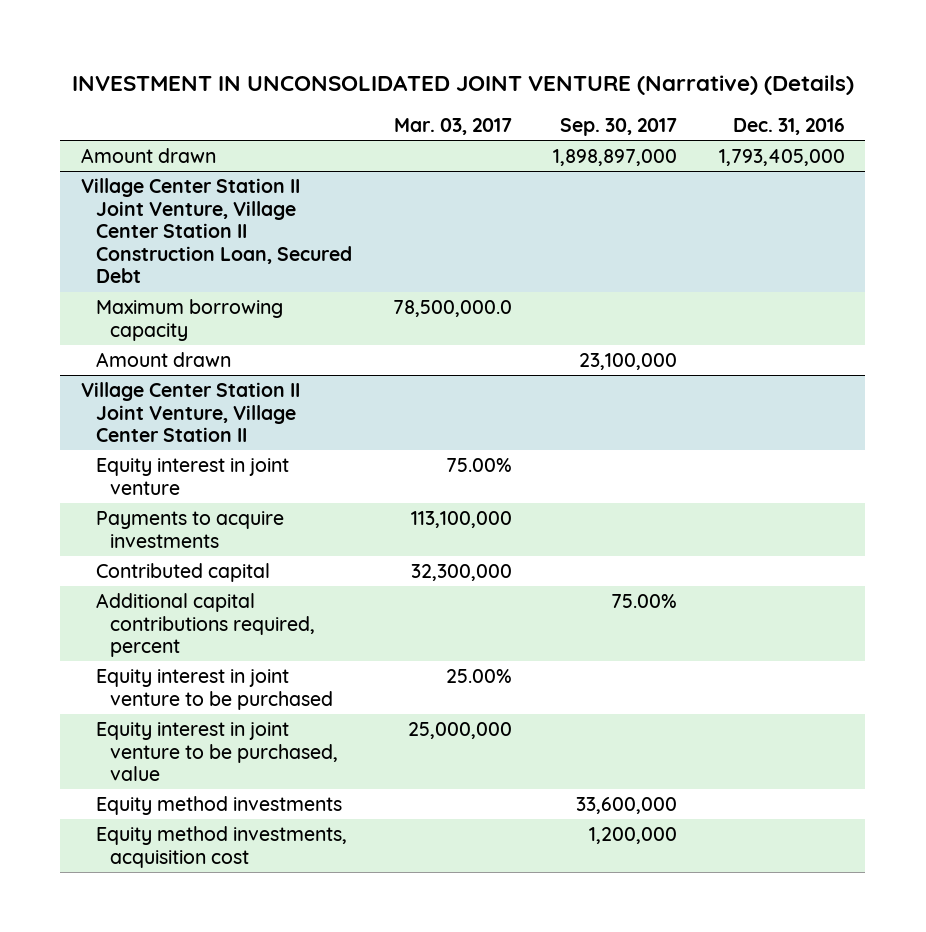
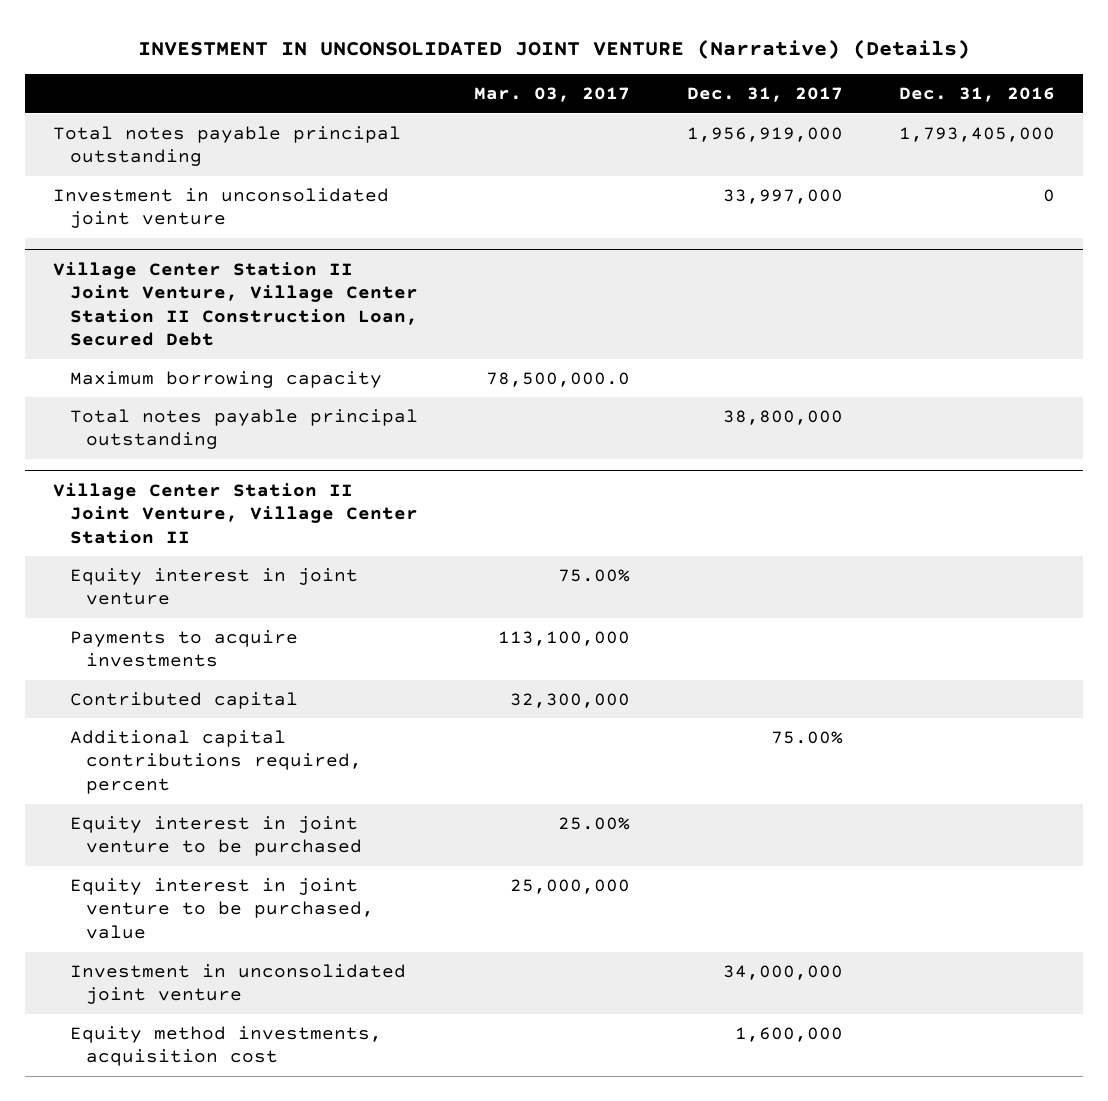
[560,117,678,136] Sep. 30, 2017 -> none
none -> [686,87,843,103] Dec. 31, 2017
[81,147,217,163] Amount drawn -> [53,125,402,167] Total notes payable principal outstanding
none -> [53,187,390,229] Investment in unconsolidated joint venture
[95,351,231,367] Amount drawn -> [69,408,418,450] Total notes payable principal outstanding
[95,795,342,815] Equity method investments -> [69,963,406,1005] Investment in unconsolidated joint venture

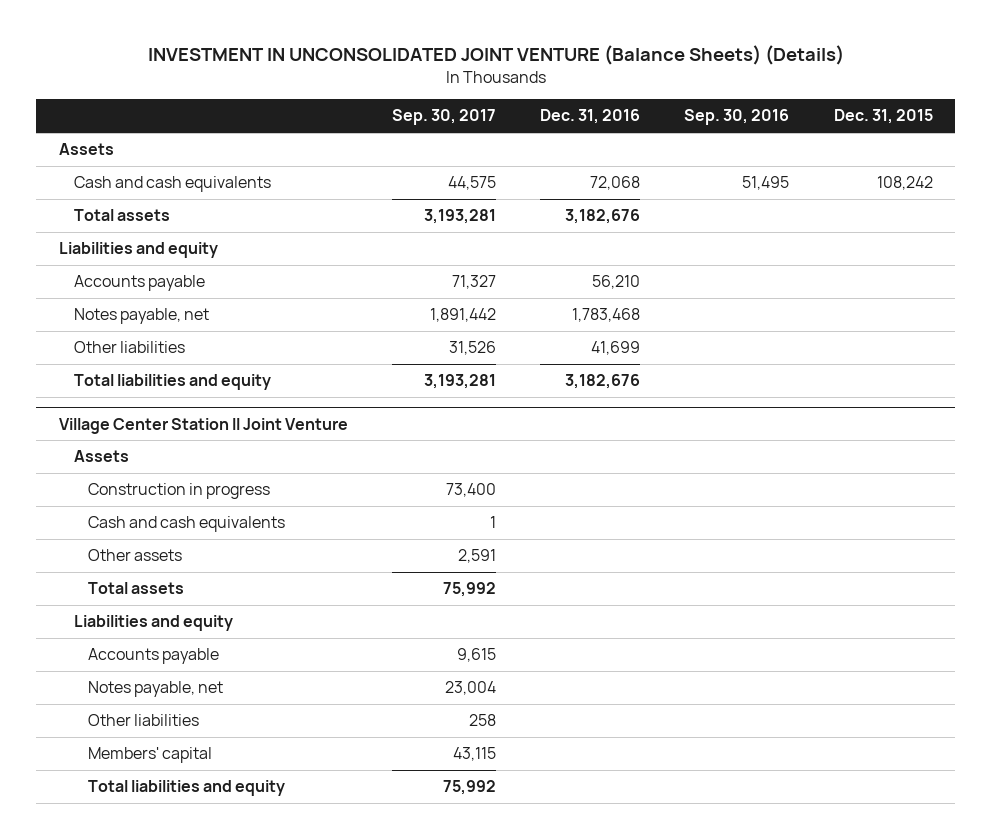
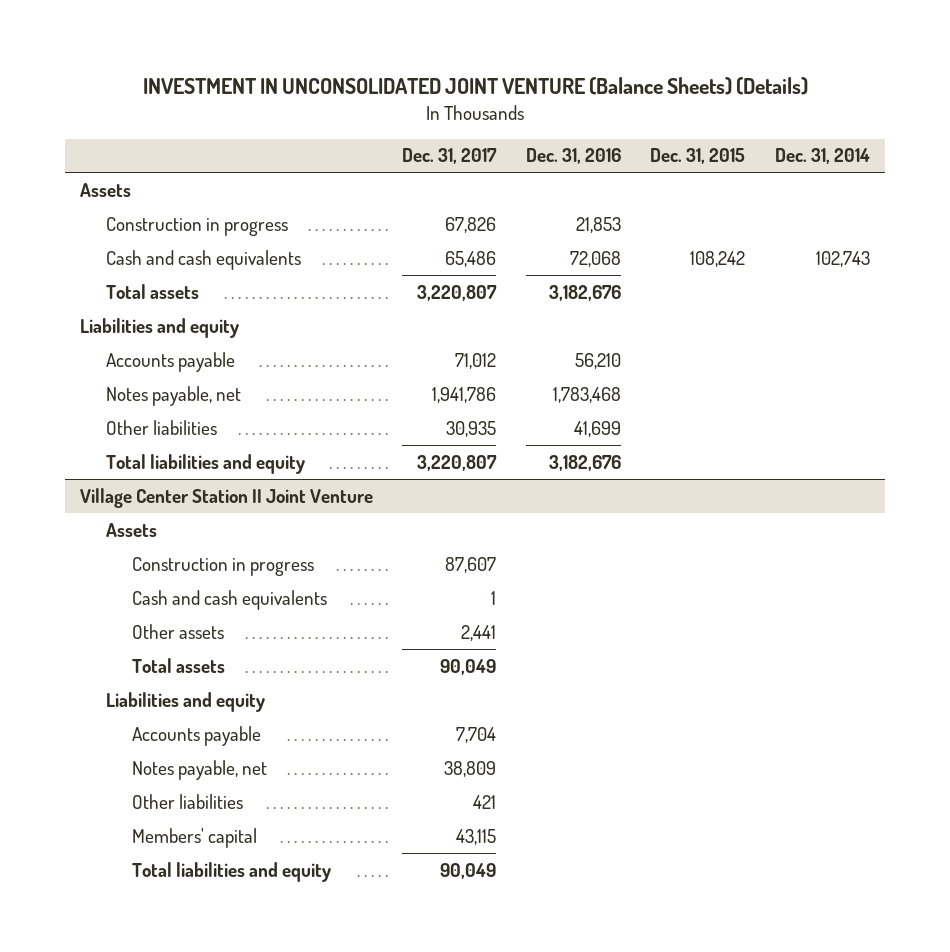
[391,109,496,126] Sep. 30, 2017 -> none
[684,109,790,126] Sep. 30, 2016 -> none
none -> [402,148,498,165] Dec. 31, 2017
none -> [774,148,870,165] Dec. 31, 2014
none -> [106,216,289,236] Construction in progress

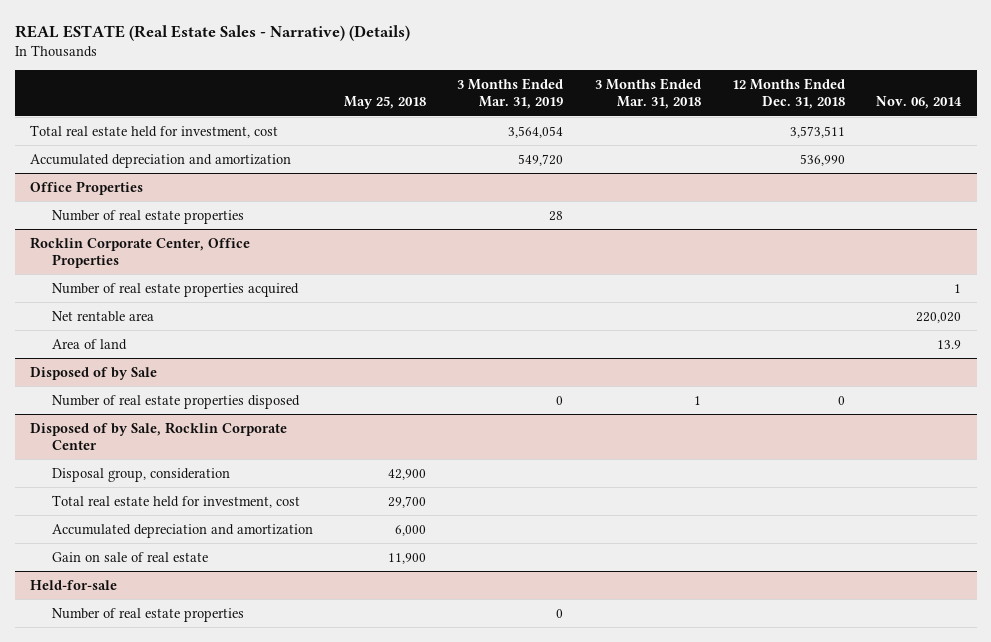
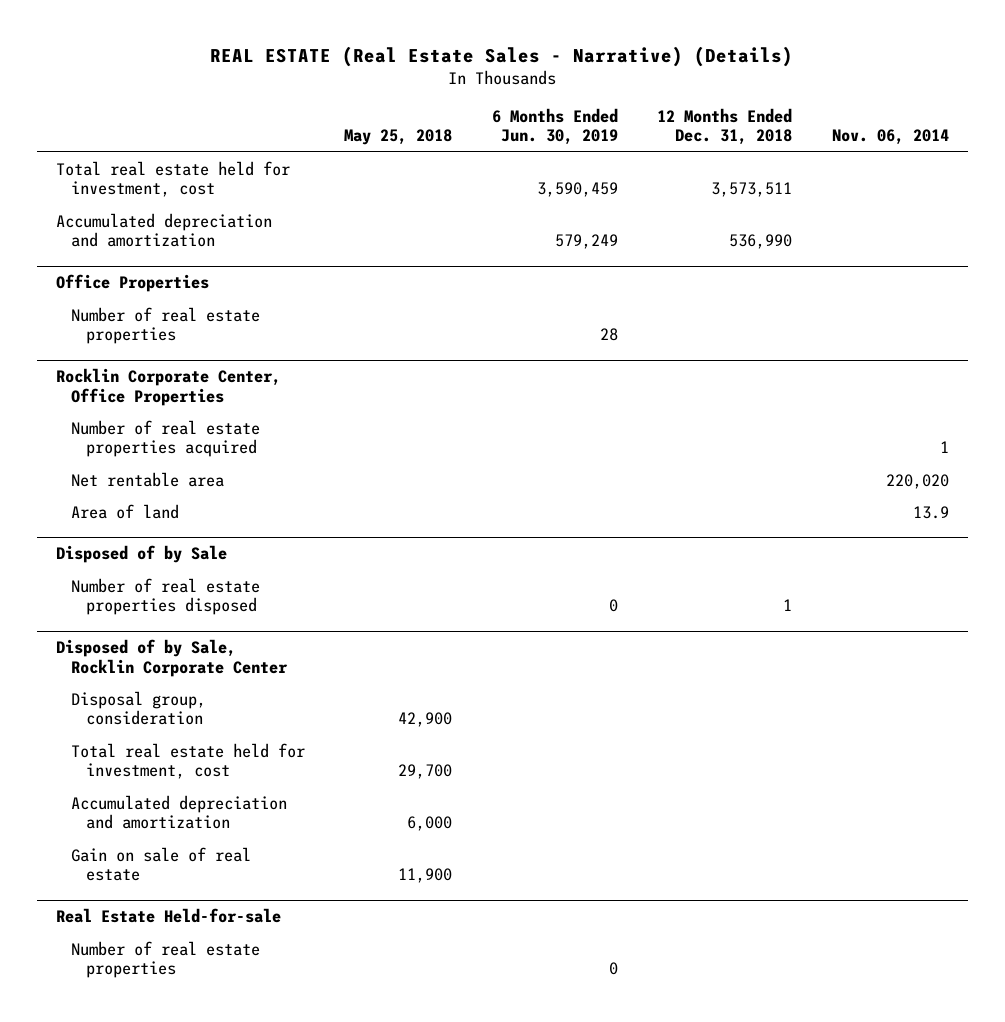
[457,77,564,110] 3 Months Ended Mar. 31, 2019 -> none
[594,77,701,110] 3 Months Ended Mar. 31, 2018 -> none
none -> [491,107,618,146] 6 Months Ended Jun. 30, 2019
[837,395,845,405] 0 -> [783,599,793,612] 1
[30,579,118,590] Held-for-sale -> [56,908,282,924] Real Estate Held-for-sale

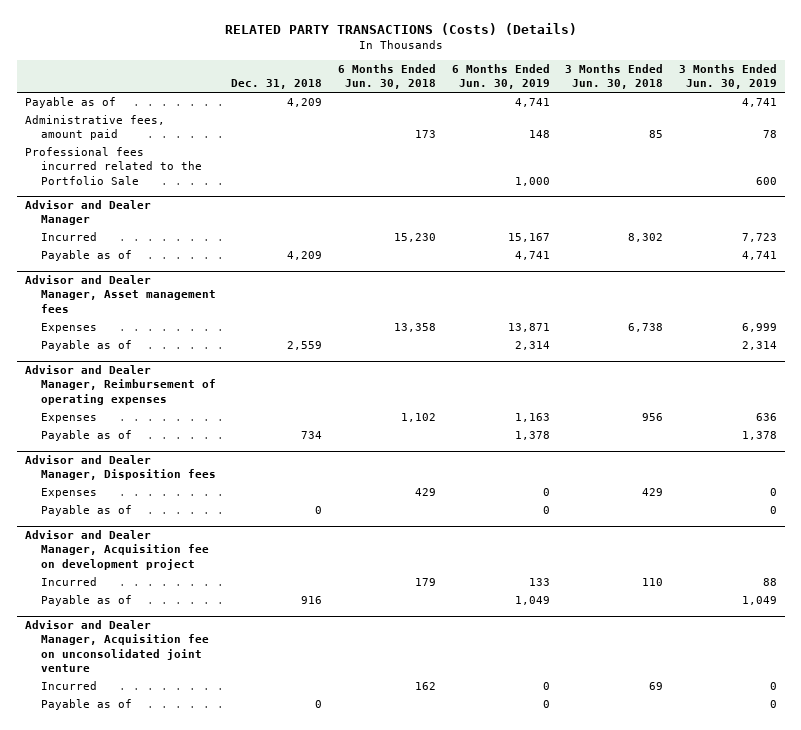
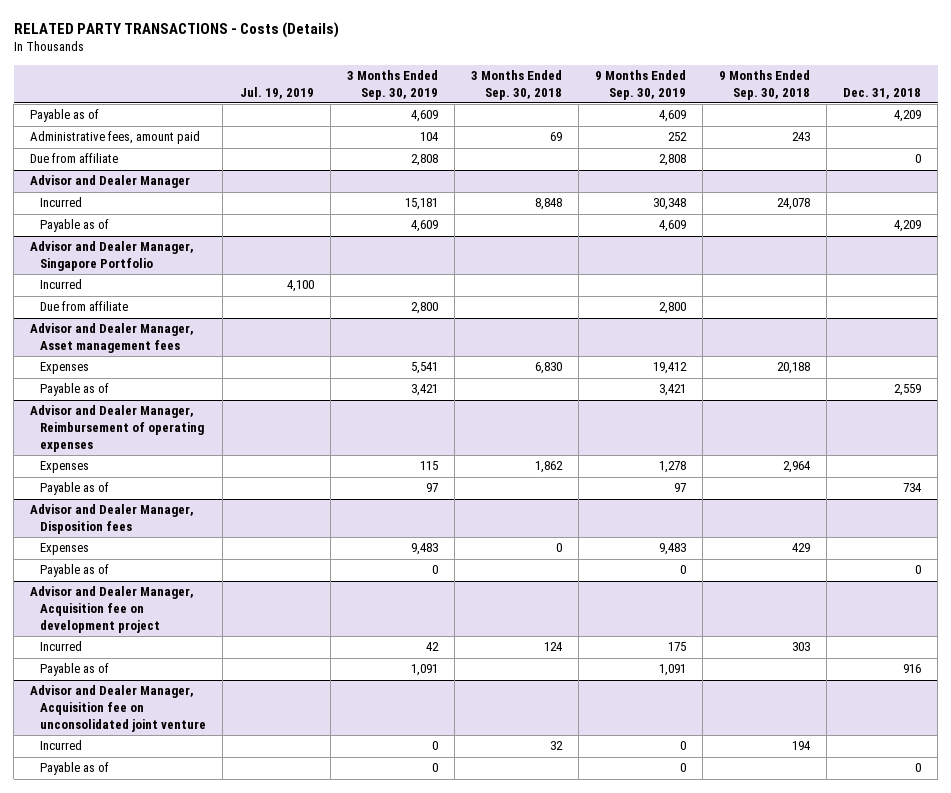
[224,23,577,36] RELATED PARTY TRANSACTIONS (Costs) (Details) -> [13,21,339,38] RELATED PARTY TRANSACTIONS - Costs (Details)
[337,63,436,90] 6 Months Ended Jun. 30, 2018 -> none
[451,63,550,90] 6 Months Ended Jun. 30, 2019 -> none
[565,63,664,90] 3 Months Ended Jun. 30, 2018 -> none
[678,63,777,90] 3 Months Ended Jun. 30, 2019 -> none
none -> [239,86,314,99] Jul. 19, 2019
none -> [346,69,438,100] 3 Months Ended Sep. 30, 2019
none -> [470,69,562,100] 3 Months Ended Sep. 30, 2018
none -> [595,69,687,100] 9 Months Ended Sep. 30, 2019
none -> [719,69,811,100] 9 Months Ended Sep. 30, 2018
[24,146,202,185] Professional fees incurred related to the Portfolio Sale -> none
none -> [30,153,119,164] Due from affiliate
none -> [30,241,195,272] Advisor and Dealer Manager, Singapore Portfolio
none -> [40,279,83,290] Incurred
none -> [40,301,129,312] Due from affiliate

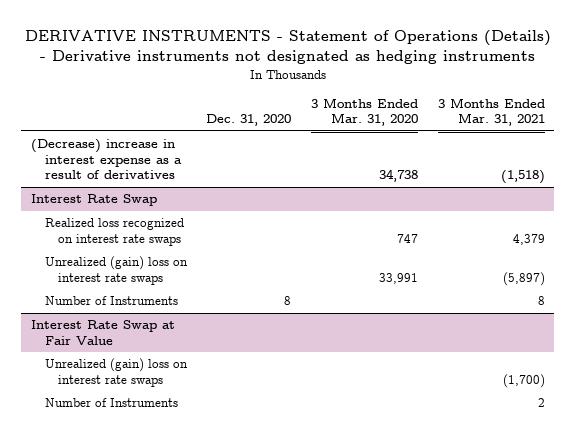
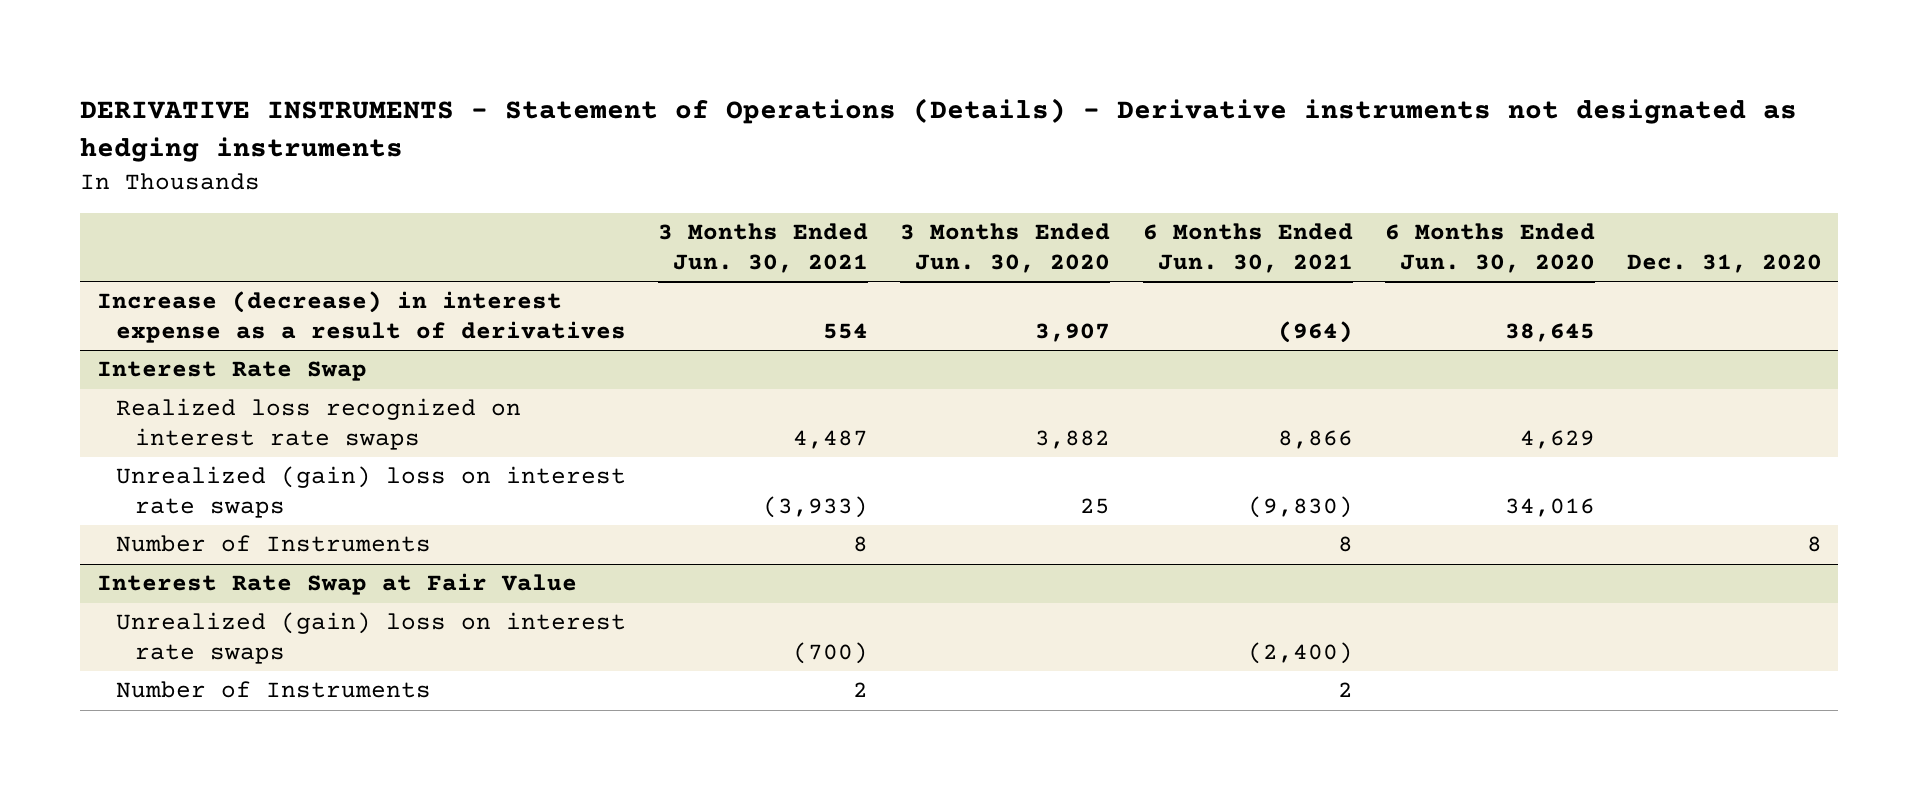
[310,97,418,127] 3 Months Ended Mar. 31, 2020 -> none
[437,97,545,127] 3 Months Ended Mar. 31, 2021 -> none
none -> [658,223,869,273] 3 Months Ended Jun. 30, 2021
none -> [900,223,1111,273] 3 Months Ended Jun. 30, 2020
none -> [1142,223,1353,273] 6 Months Ended Jun. 30, 2021
none -> [1385,223,1596,273] 6 Months Ended Jun. 30, 2020
[31,139,182,180] (Decrease) increase in interest expense as a result of derivatives -> [96,291,626,343] Increase (decrease) in interest expense as a result of derivatives

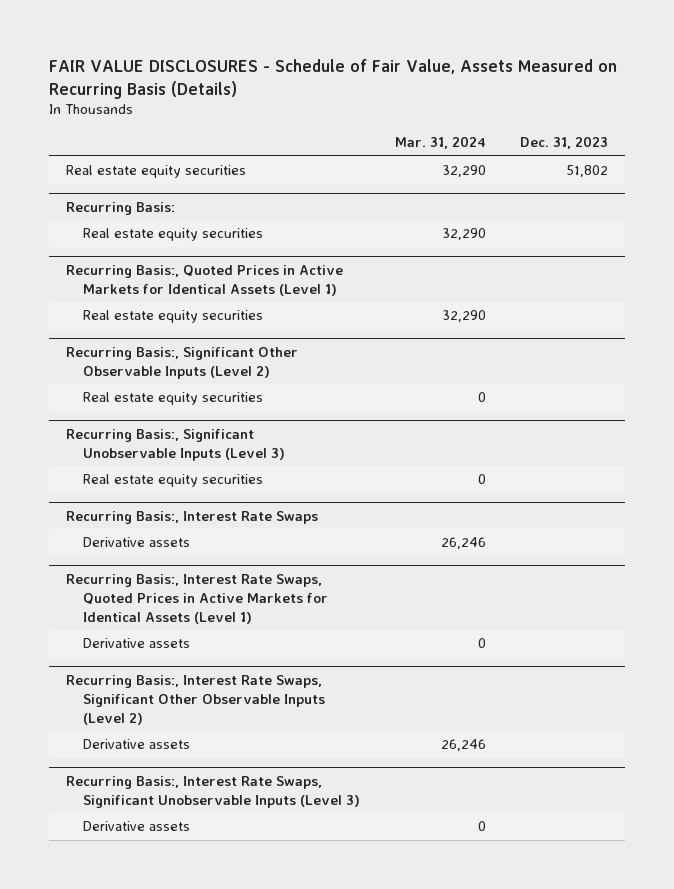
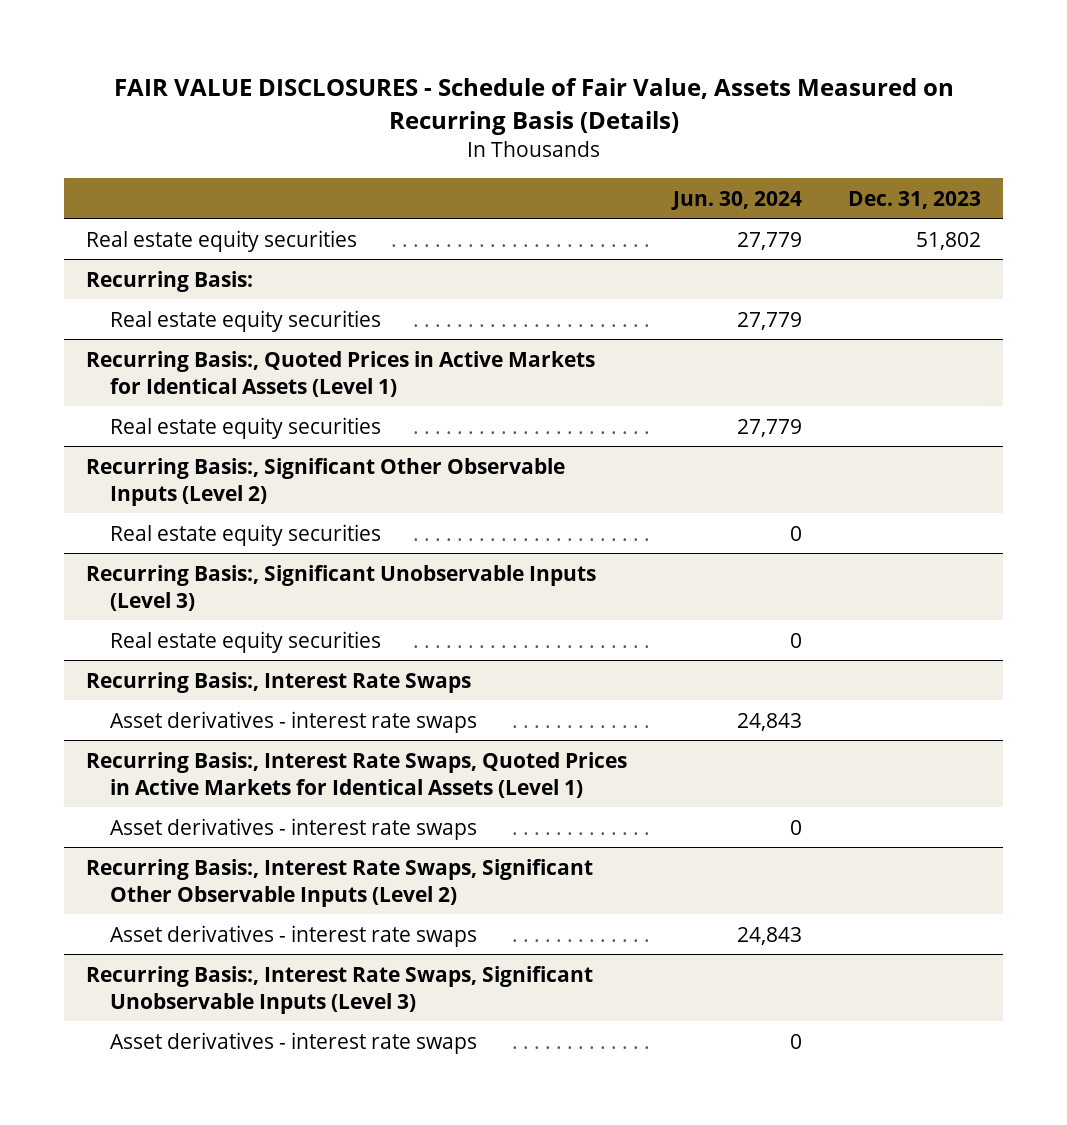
[394,136,486,150] Mar. 31, 2024 -> none
none -> [671,190,803,210] Jun. 30, 2024
[82,537,190,548] Derivative assets -> [110,710,478,733] Asset derivatives - interest rate swaps
[82,638,190,649] Derivative assets -> [110,817,478,840] Asset derivatives - interest rate swaps
[82,739,190,750] Derivative assets -> [110,924,478,947] Asset derivatives - interest rate swaps
[82,821,190,832] Derivative assets -> [110,1031,478,1054] Asset derivatives - interest rate swaps

